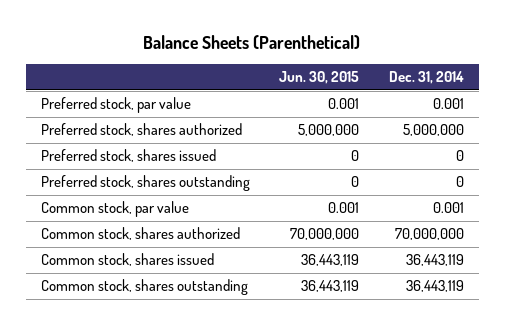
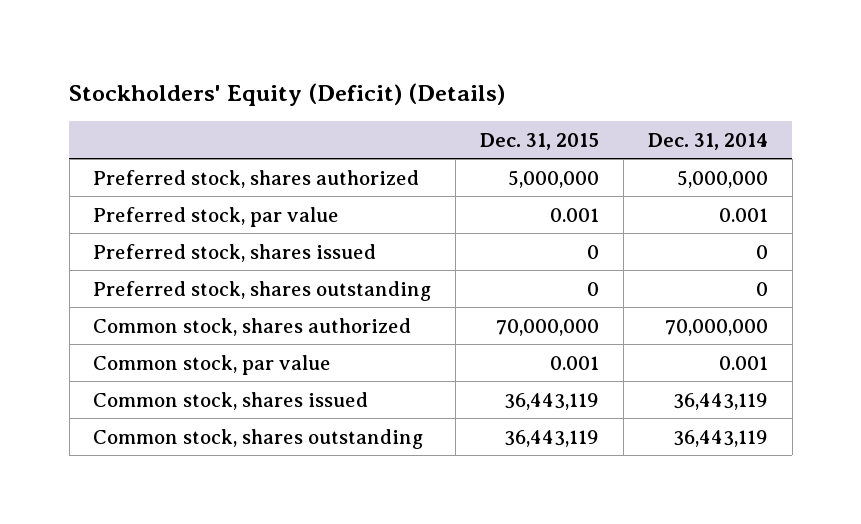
[143,35,361,50] Balance Sheets (Parenthetical) -> [69,82,506,106] Stockholders' Equity (Deficit) (Details)
[279,71,360,85] Jun. 30, 2015 -> none
none -> [480,132,600,150] Dec. 31, 2015
[40,97,191,114] Preferred stock, par value -> [93,206,340,227] Preferred stock, par value
[40,201,189,218] Common stock, par value -> [93,354,332,375] Common stock, par value

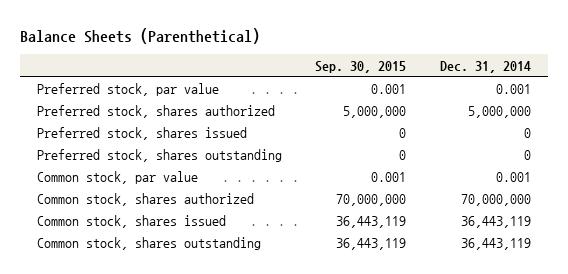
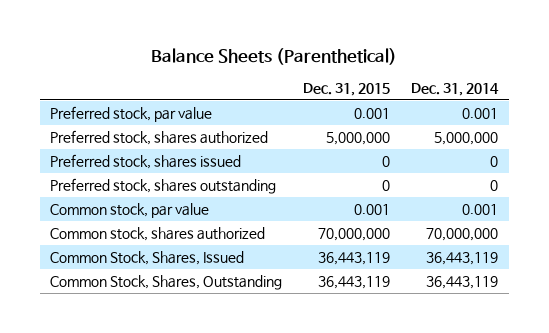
[315,60,407,73] Sep. 30, 2015 -> none
none -> [303,83,391,97] Dec. 31, 2015
[36,215,226,229] Common stock, shares issued -> [50,250,245,265] Common Stock, Shares, Issued
[36,237,261,251] Common stock, shares outstanding -> [50,274,283,290] Common Stock, Shares, Outstanding

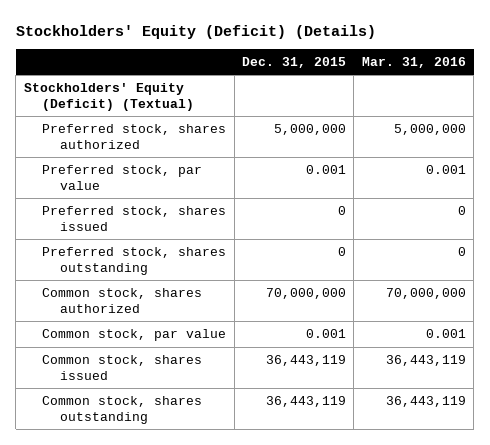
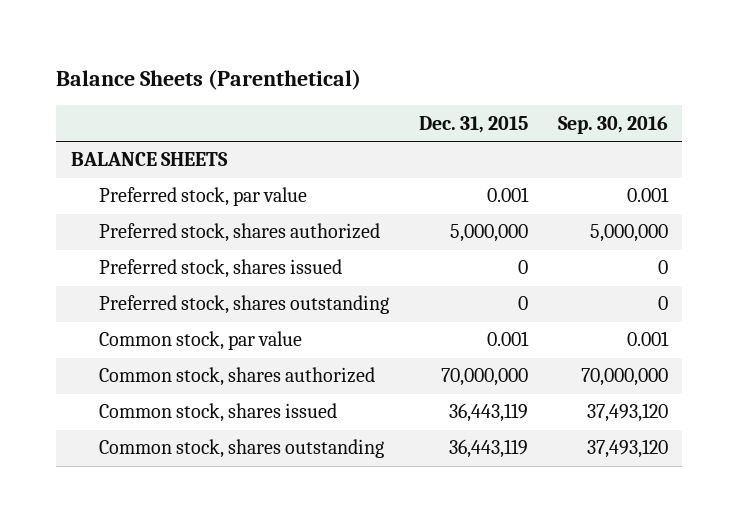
[15,24,376,39] Stockholders' Equity (Deficit) (Details) -> [56,68,362,90] Balance Sheets (Parenthetical)
[361,56,466,68] Mar. 31, 2016 -> none
none -> [557,115,668,134] Sep. 30, 2016
[23,83,195,111] Stockholders' Equity (Deficit) (Textual) -> none
none -> [70,152,228,167] BALANCE SHEETS
[42,124,227,149] Preferred stock, shares authorized -> [99,223,381,243] Preferred stock, shares authorized
[42,288,203,313] Common stock, shares authorized -> [99,367,376,387] Common stock, shares authorized

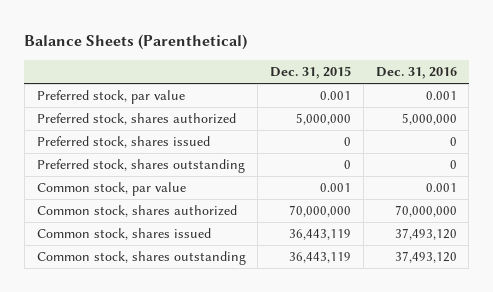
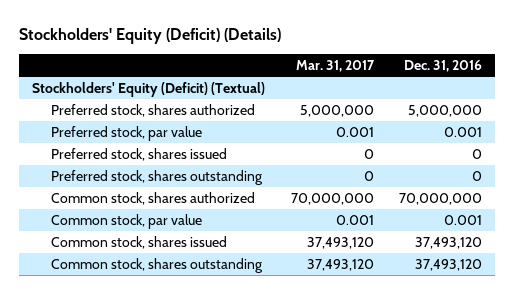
[24,33,248,50] Balance Sheets (Parenthetical) -> [18,28,281,45] Stockholders' Equity (Deficit) (Details)
[270,65,352,79] Dec. 31, 2015 -> none
none -> [295,60,375,73] Mar. 31, 2017
none -> [31,81,265,97] Stockholders' Equity (Deficit) (Textual)
[36,90,185,105] Preferred stock, par value -> [51,125,203,141] Preferred stock, par value
[36,182,186,197] Common stock, par value -> [51,213,203,229] Common stock, par value

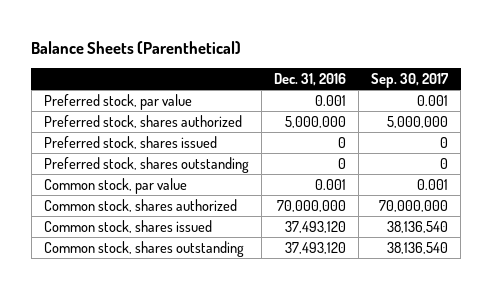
[18,28,281,45] Stockholders' Equity (Deficit) (Details) -> [31,40,242,54] Balance Sheets (Parenthetical)
[295,60,375,73] Mar. 31, 2017 -> none
none -> [371,72,450,88] Sep. 30, 2017
[31,81,265,97] Stockholders' Equity (Deficit) (Textual) -> none
[51,103,256,117] Preferred stock, shares authorized -> [43,114,242,128] Preferred stock, shares authorized
[51,191,256,205] Common stock, shares authorized -> [43,198,237,212] Common stock, shares authorized

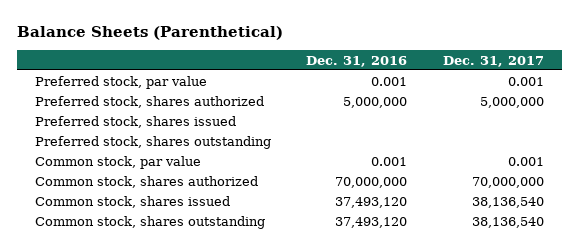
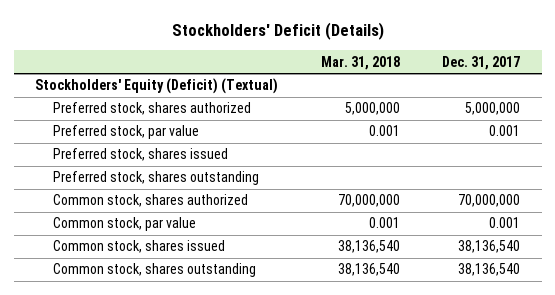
[17,26,284,41] Balance Sheets (Parenthetical) -> [171,21,384,40] Stockholders' Deficit (Details)
[306,55,408,67] Dec. 31, 2016 -> none
none -> [320,55,400,70] Mar. 31, 2018
none -> [35,78,279,95] Stockholders' Equity (Deficit) (Textual)
[34,75,207,89] Preferred stock, par value -> [52,125,199,140] Preferred stock, par value
[34,155,201,169] Common stock, par value -> [52,217,196,232] Common stock, par value

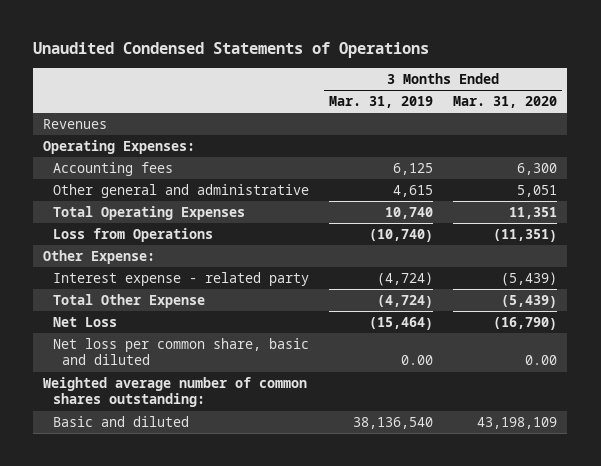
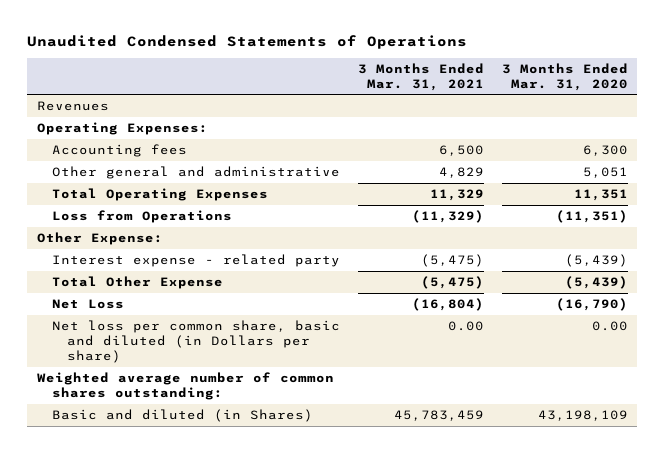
[329,96,434,109] Mar. 31, 2019 -> none
none -> [357,62,484,91] 3 Months Ended Mar. 31, 2021
[52,337,309,366] Net loss per common share, basic and diluted -> [51,320,340,363] Net loss per common share, basic and diluted (in Dollars per share)
[52,415,189,427] Basic and diluted -> [51,409,313,423] Basic and diluted (in Shares)

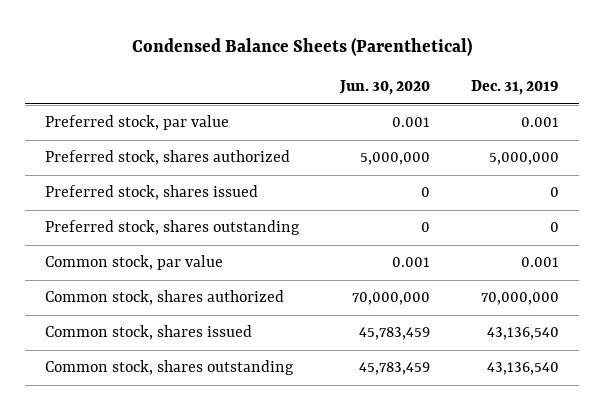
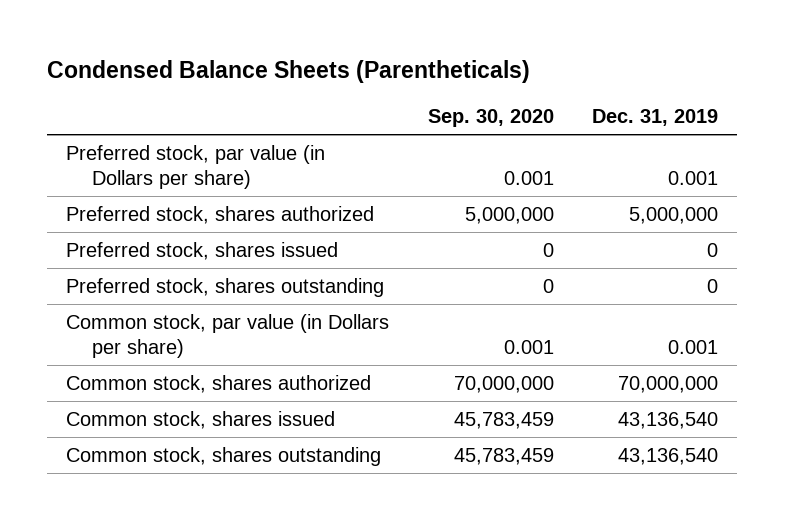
[131,36,472,56] Condensed Balance Sheets (Parenthetical) -> [47,59,531,83] Condensed Balance Sheets (Parentheticals)
[338,80,430,96] Jun. 30, 2020 -> none
none -> [427,108,554,127] Sep. 30, 2020
[45,115,230,131] Preferred stock, par value -> [66,145,326,190] Preferred stock, par value (in Dollars per share)
[45,255,224,271] Common stock, par value -> [66,314,390,359] Common stock, par value (in Dollars per share)

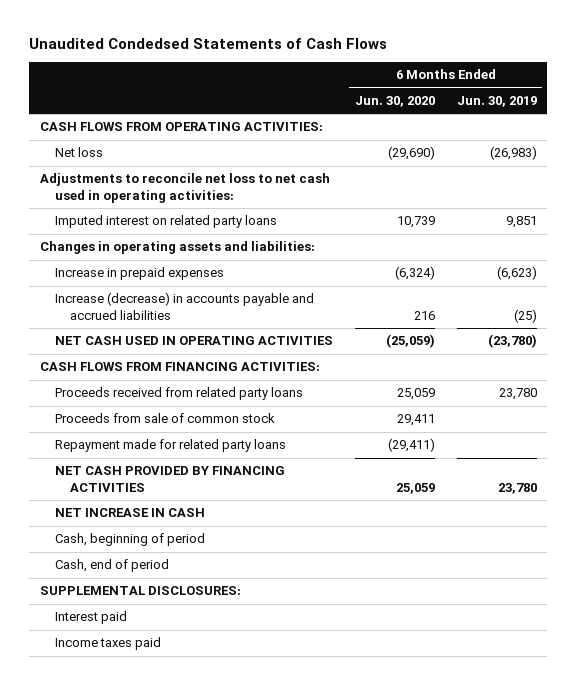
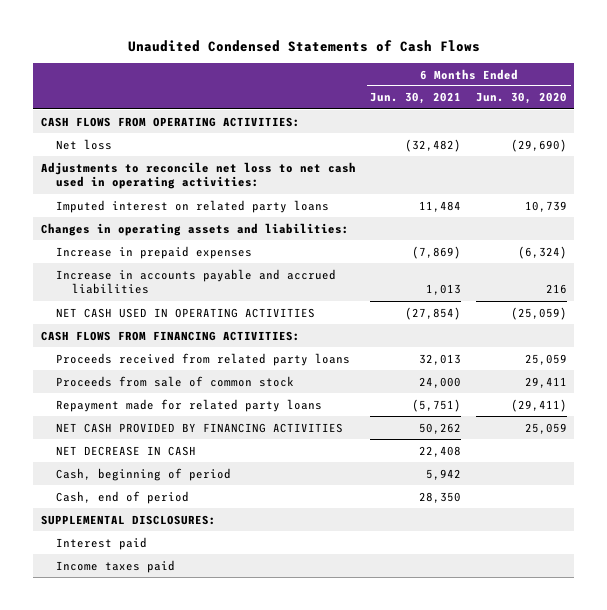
[29,38,388,50] Unaudited Condedsed Statements of Cash Flows -> [127,40,480,53] Unaudited Condensed Statements of Cash Flows
[456,95,537,107] Jun. 30, 2019 -> none
none -> [370,92,462,105] Jun. 30, 2021
[55,292,315,320] Increase (decrease) in accounts payable and accrued liabilities -> [56,268,337,295] Increase in accounts payable and accrued liabilities
[55,508,206,518] NET INCREASE IN CASH -> [56,445,197,456] NET DECREASE IN CASH

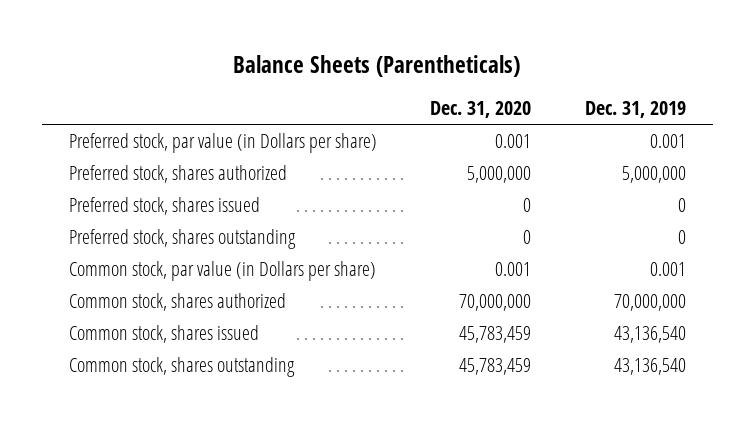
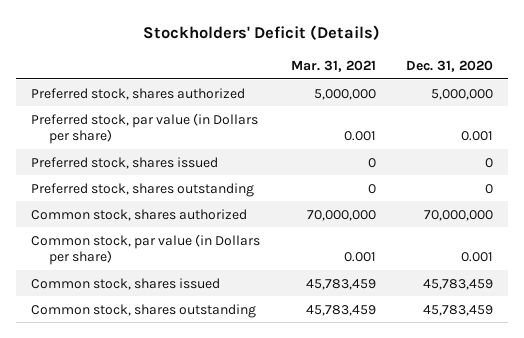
[233,54,521,77] Balance Sheets (Parentheticals) -> [143,25,381,41] Stockholders' Deficit (Details)
[584,101,686,119] Dec. 31, 2019 -> none
none -> [290,59,376,72] Mar. 31, 2021
[68,133,377,154] Preferred stock, par value (in Dollars per share) -> [31,112,259,145] Preferred stock, par value (in Dollars per share)
[68,261,376,282] Common stock, par value (in Dollars per share) -> [31,233,261,266] Common stock, par value (in Dollars per share)

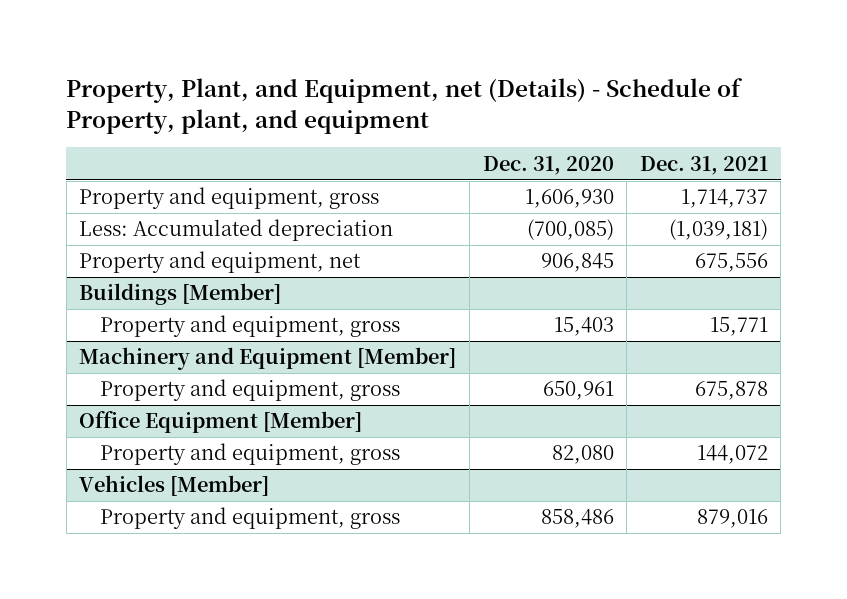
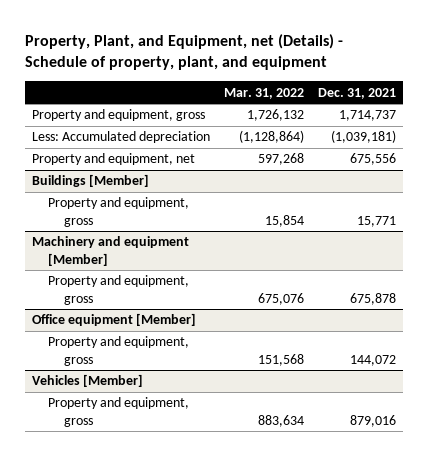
[66,77,744,134] Property, Plant, and Equipment, net (Details) - Schedule of Property, plant, and equipment -> [24,34,343,71] Property, Plant, and Equipment, net (Details) - Schedule of property, plant, and equipment
[482,155,614,175] Dec. 31, 2020 -> none
none -> [223,87,304,99] Mar. 31, 2022
[79,347,457,371] Machinery and Equipment [Member] -> [31,236,189,267] Machinery and equipment [Member]
[79,411,363,434] Office Equipment [Member] -> [31,313,196,327] Office equipment [Member]

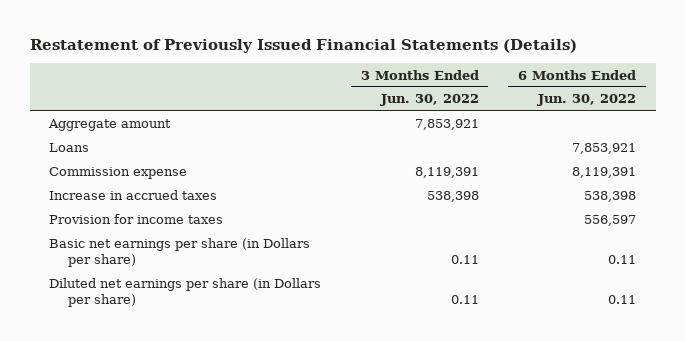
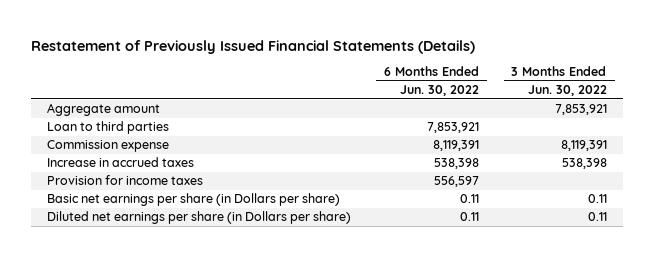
[49,142,90,152] Loans -> [47,121,170,135] Loan to third parties

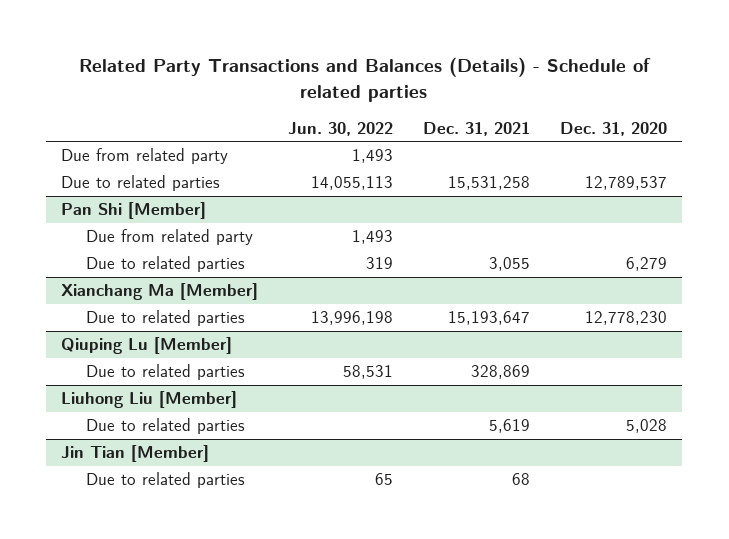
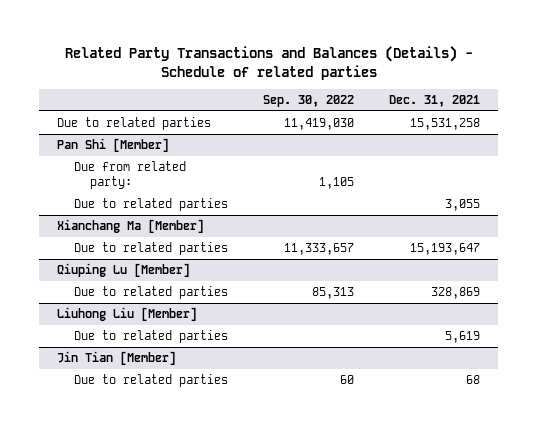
[288,121,394,136] Jun. 30, 2022 -> none
[560,121,668,136] Dec. 31, 2020 -> none
none -> [263,95,355,108] Sep. 30, 2022
[61,148,229,165] Due from related party -> none
[85,229,253,246] Due from related party -> [73,161,186,189] Due from related party:

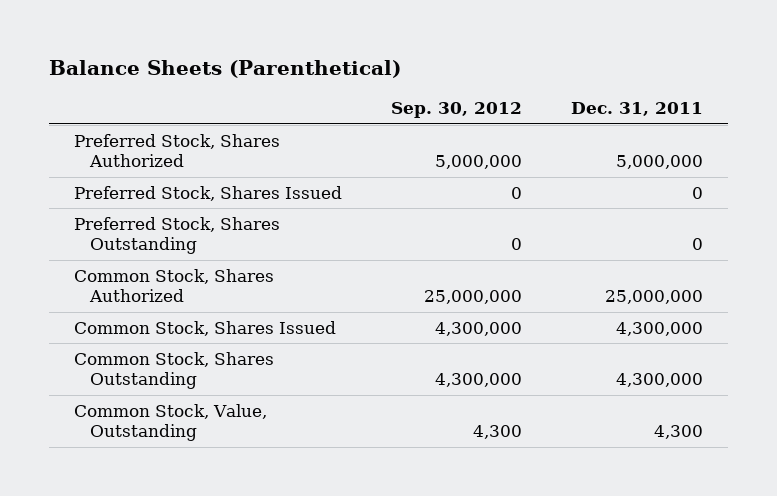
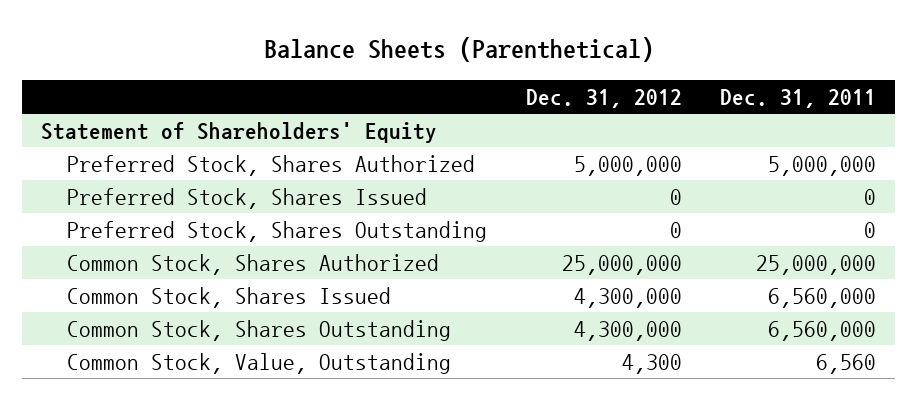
[391,102,523,119] Sep. 30, 2012 -> none
none -> [525,88,682,108] Dec. 31, 2012
none -> [41,121,438,143] Statement of Shareholders' Equity
[616,321,704,336] 4,300,000 -> [768,287,877,308] 6,560,000
[616,373,704,388] 4,300,000 -> [768,320,877,341] 6,560,000
[654,425,704,440] 4,300 -> [816,353,877,374] 6,560

